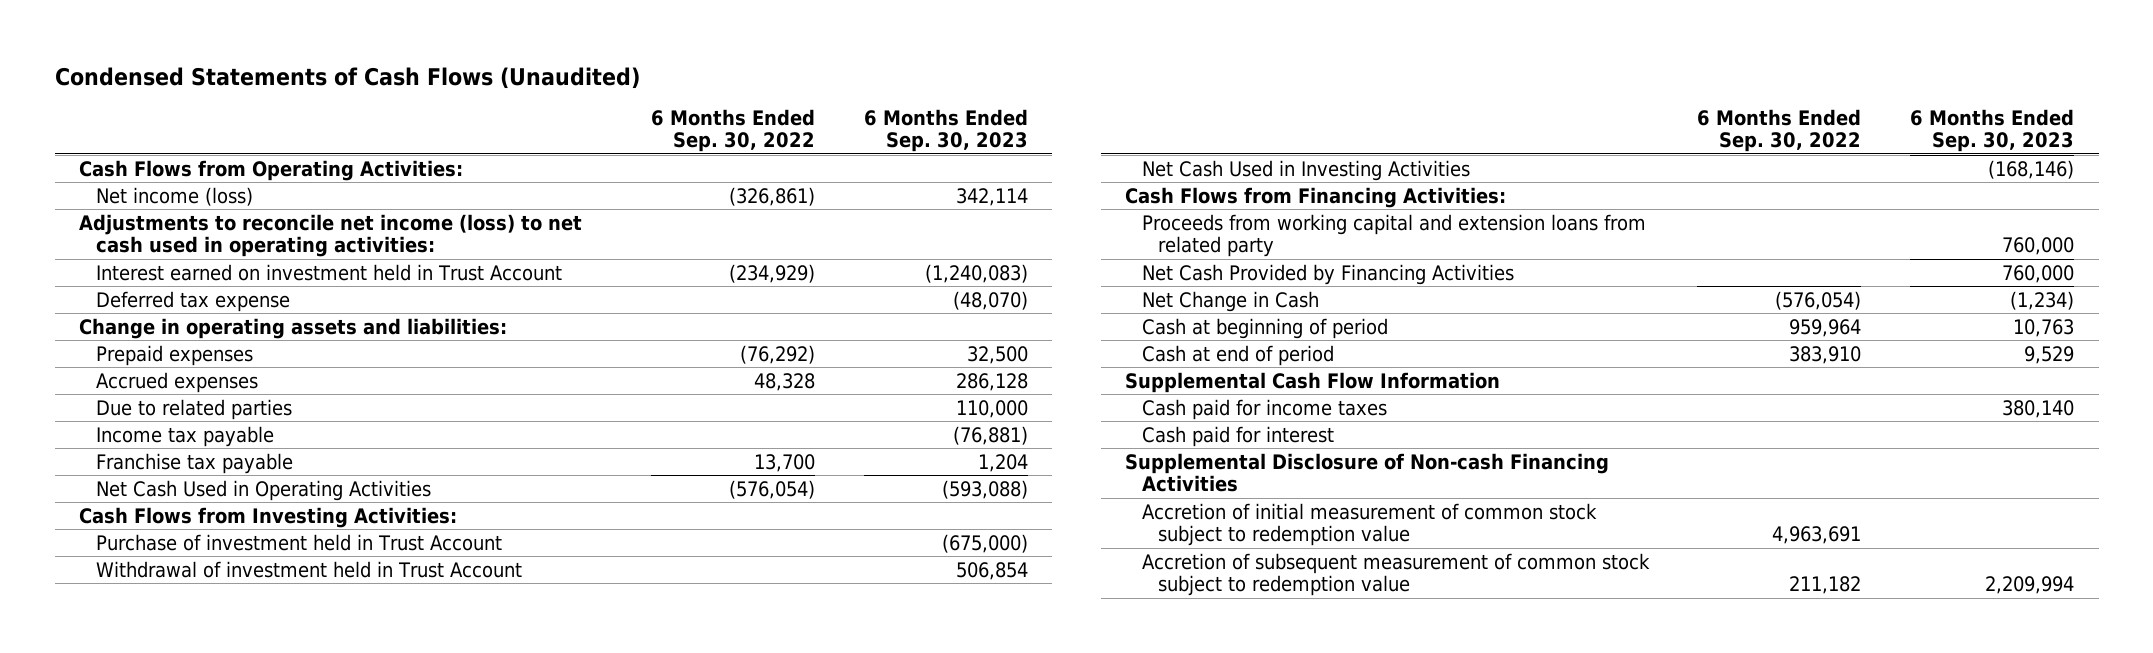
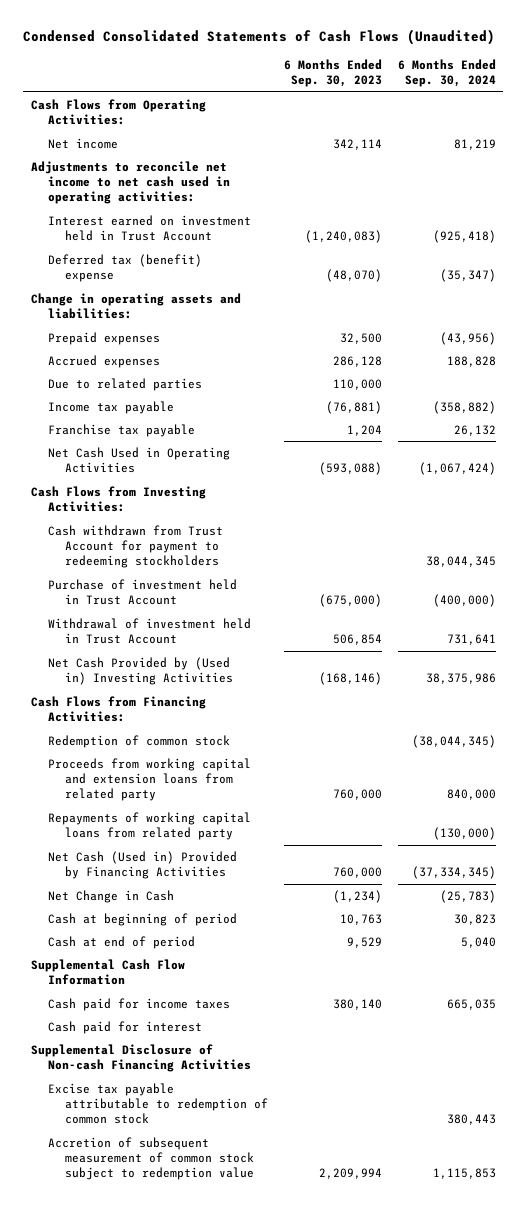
[54,66,640,89] Condensed Statements of Cash Flows (Unaudited) -> [23,29,496,46] Condensed Consolidated Statements of Cash Flows (Unaudited)
[651,108,816,153] 6 Months Ended Sep. 30, 2022 -> none
none -> [397,59,496,88] 6 Months Ended Sep. 30, 2024
[95,186,253,206] Net income (loss) -> [48,137,119,149] Net income
[78,213,582,258] Adjustments to reconcile net income (loss) to net cash used in operating activities: -> [30,160,231,205] Adjustments to reconcile net income to net cash used in operating activities:
[95,290,290,312] Deferred tax expense -> [48,253,203,283] Deferred tax (benefit) expense
none -> [48,524,224,569] Cash withdrawn from Trust Account for payment to redeeming stockholders
[1141,159,1470,181] Net Cash Used in Investing Activities -> [48,656,234,686] Net Cash Provided by (Used in) Investing Activities
none -> [48,734,231,748] Redemption of common stock
none -> [48,811,252,841] Repayments of working capital loans from related party
[1141,263,1514,285] Net Cash Provided by Financing Activities -> [48,850,238,880] Net Cash (Used in) Provided by Financing Activities
[1141,502,1597,547] Accretion of initial measurement of common stock subject to redemption value -> none
none -> [48,1082,269,1125] Excise tax payable attributable to redemption of common stock

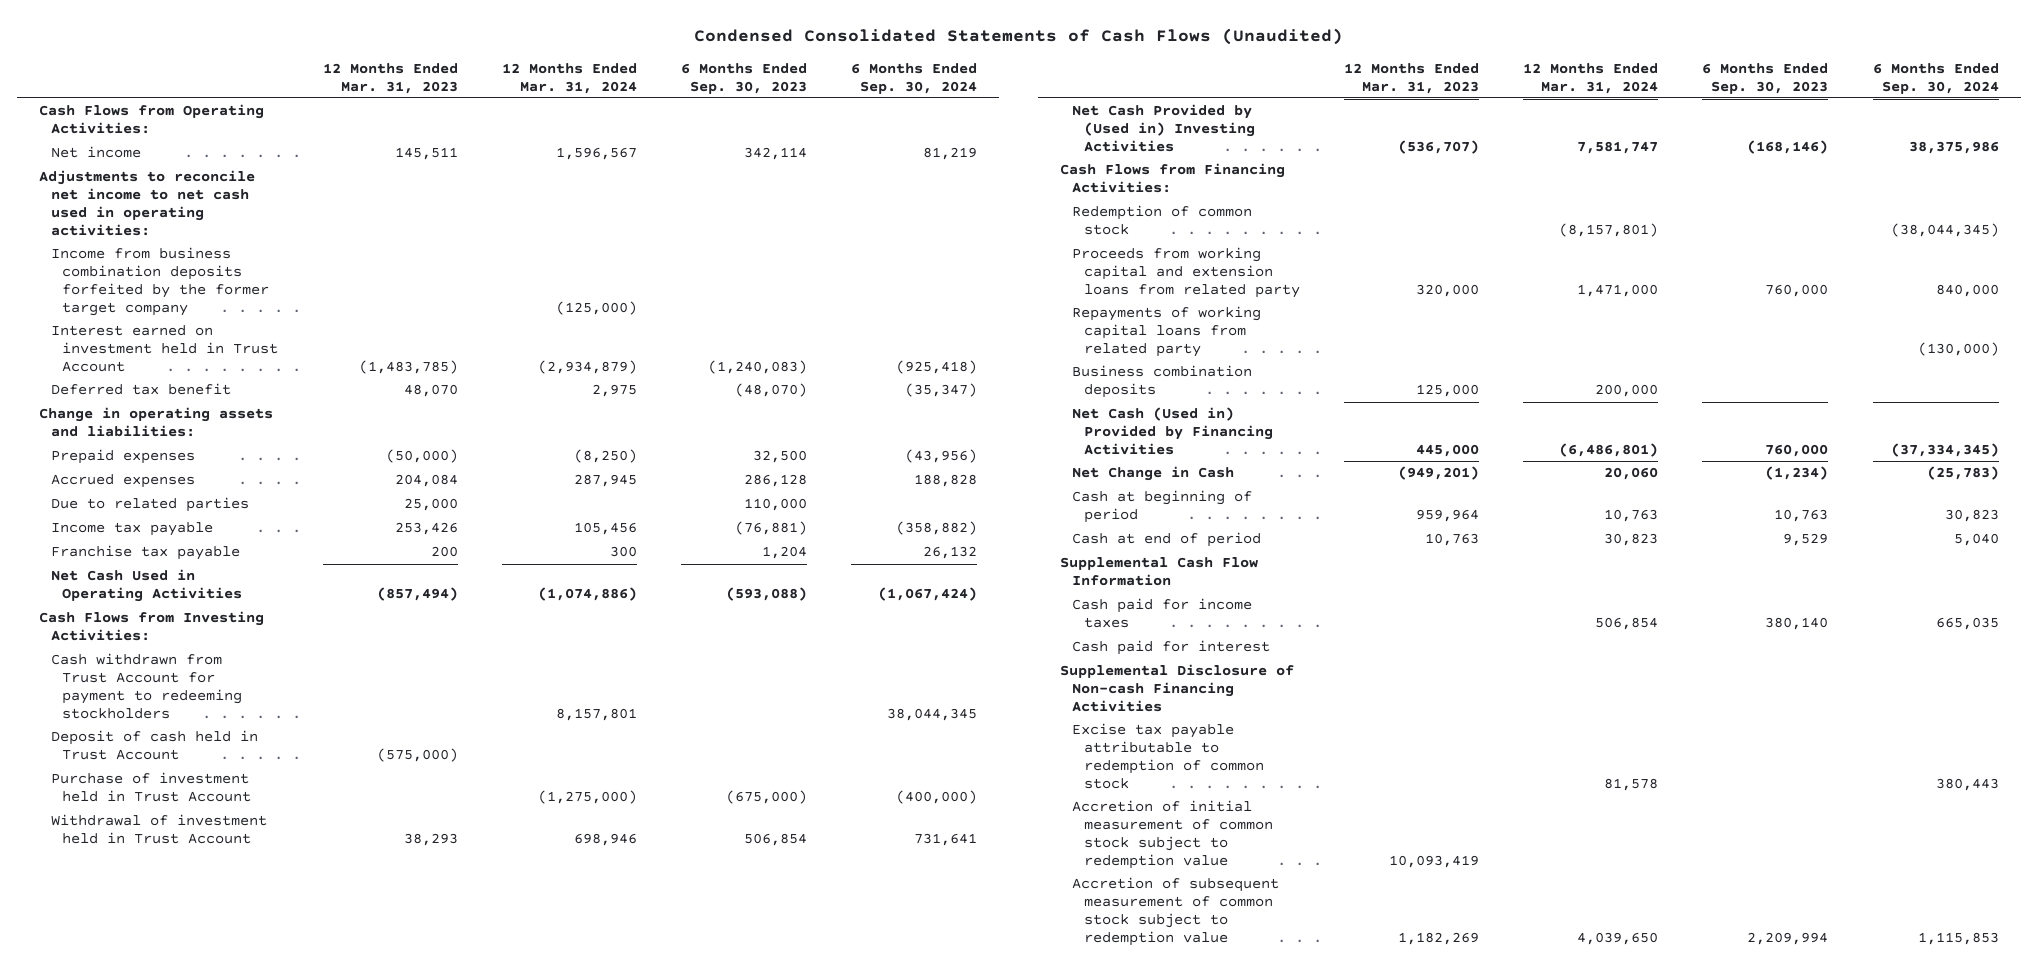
none -> [322,62,458,94] 12 Months Ended Mar. 31, 2023
none -> [501,62,637,94] 12 Months Ended Mar. 31, 2024
none -> [50,247,270,316] Income from business combination deposits forfeited by the former target company
[48,253,203,283] Deferred tax (benefit) expense -> [50,383,231,396] Deferred tax benefit
none -> [50,730,258,761] Deposit of cash held in Trust Account
none -> [1071,365,1252,399] Business combination deposits
none -> [1071,800,1273,869] Accretion of initial measurement of common stock subject to redemption value

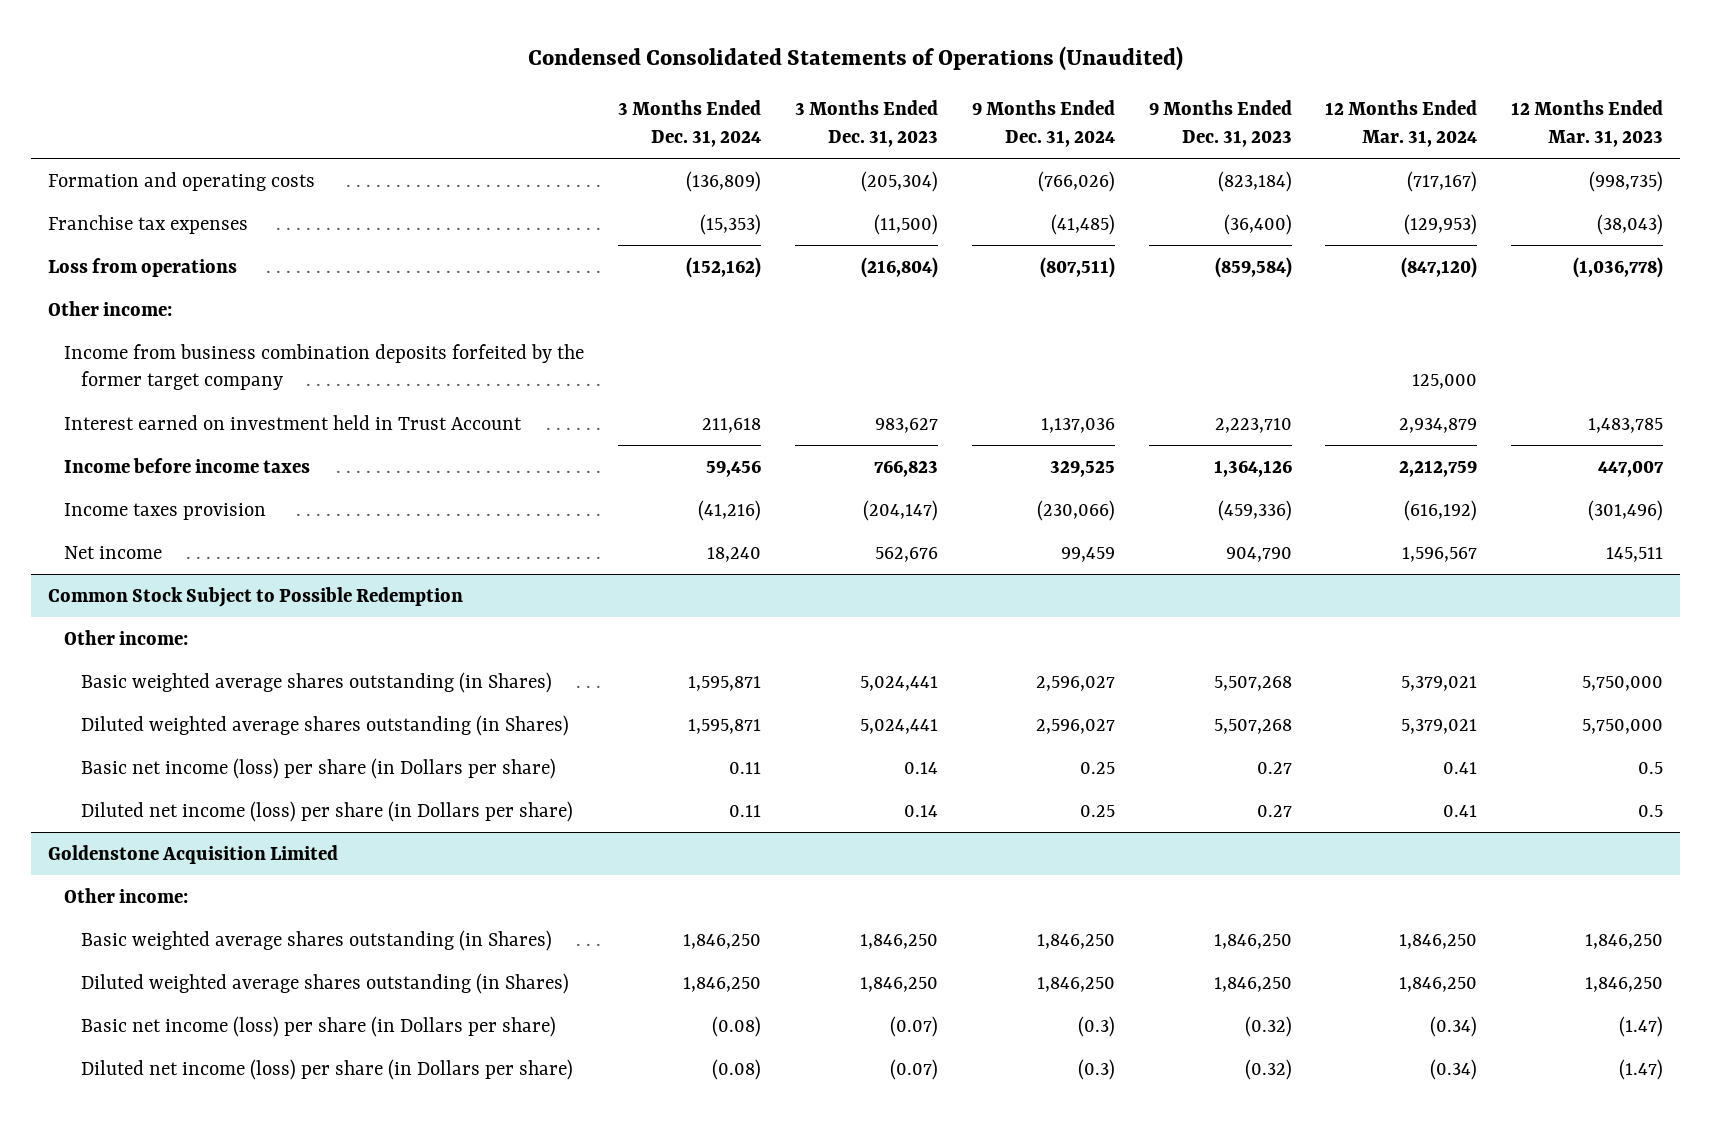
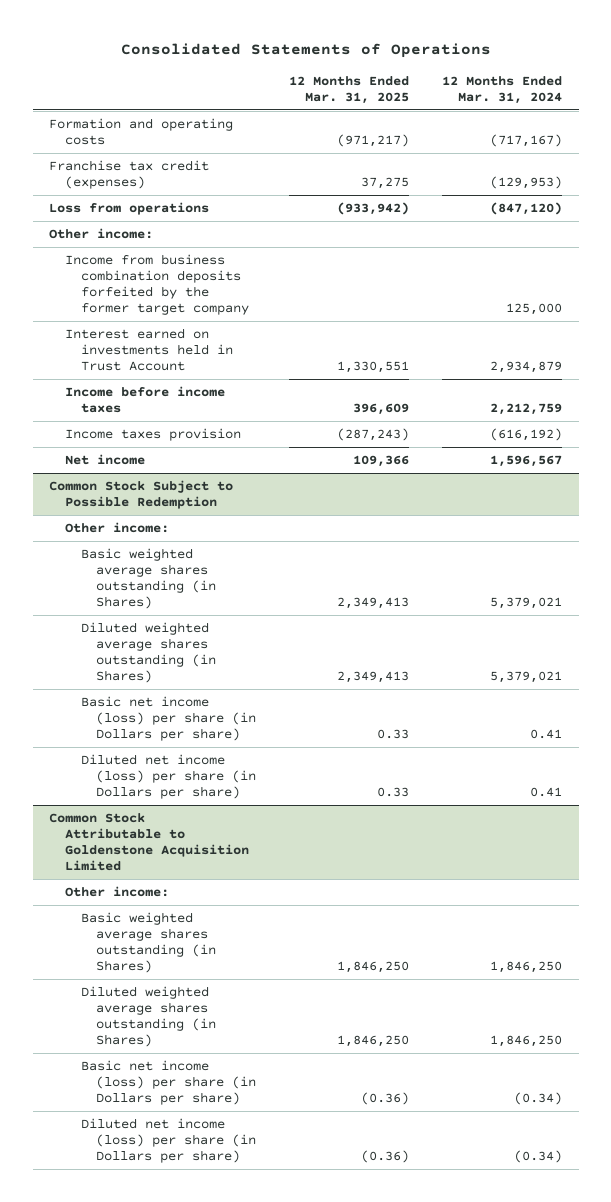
[527,46,1183,72] Condensed Consolidated Statements of Operations (Unaudited) -> [120,43,491,59] Consolidated Statements of Operations
[618,100,762,147] 3 Months Ended Dec. 31, 2024 -> none
[794,100,938,147] 3 Months Ended Dec. 31, 2023 -> none
[971,100,1115,147] 9 Months Ended Dec. 31, 2024 -> none
[1148,100,1292,147] 9 Months Ended Dec. 31, 2023 -> none
[1511,100,1664,147] 12 Months Ended Mar. 31, 2023 -> none
none -> [289,76,410,105] 12 Months Ended Mar. 31, 2025
[48,214,249,234] Franchise tax expenses -> [49,159,210,189] Franchise tax credit (expenses)
[64,414,523,430] Interest earned on investment held in Trust Account -> [64,327,233,371] Interest earned on investments held in Trust Account
[48,844,339,864] Goldenstone Acquisition Limited -> none
none -> [49,812,249,871] Common Stock Attributable to Goldenstone Acquisition Limited

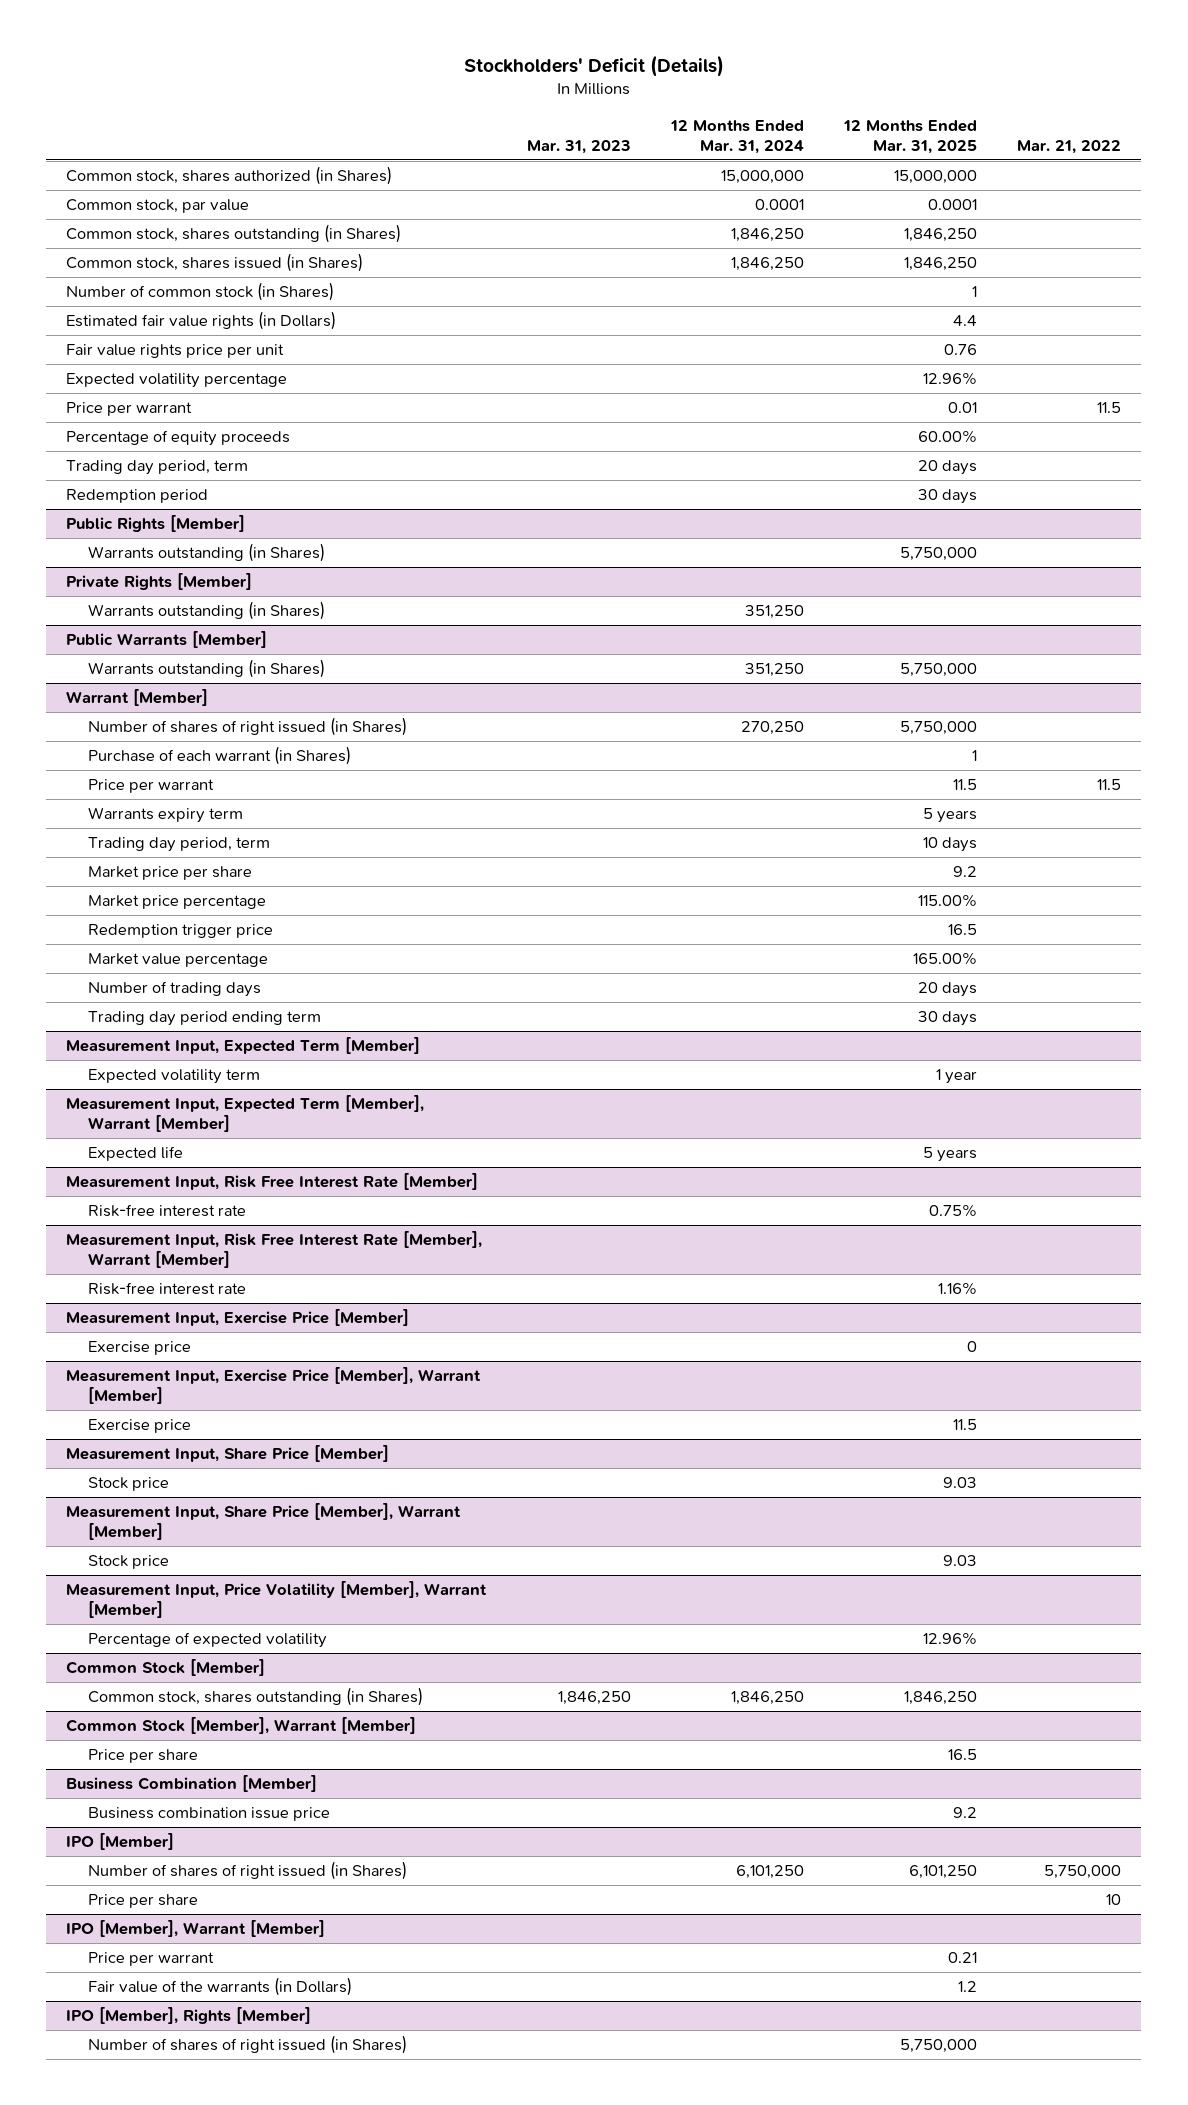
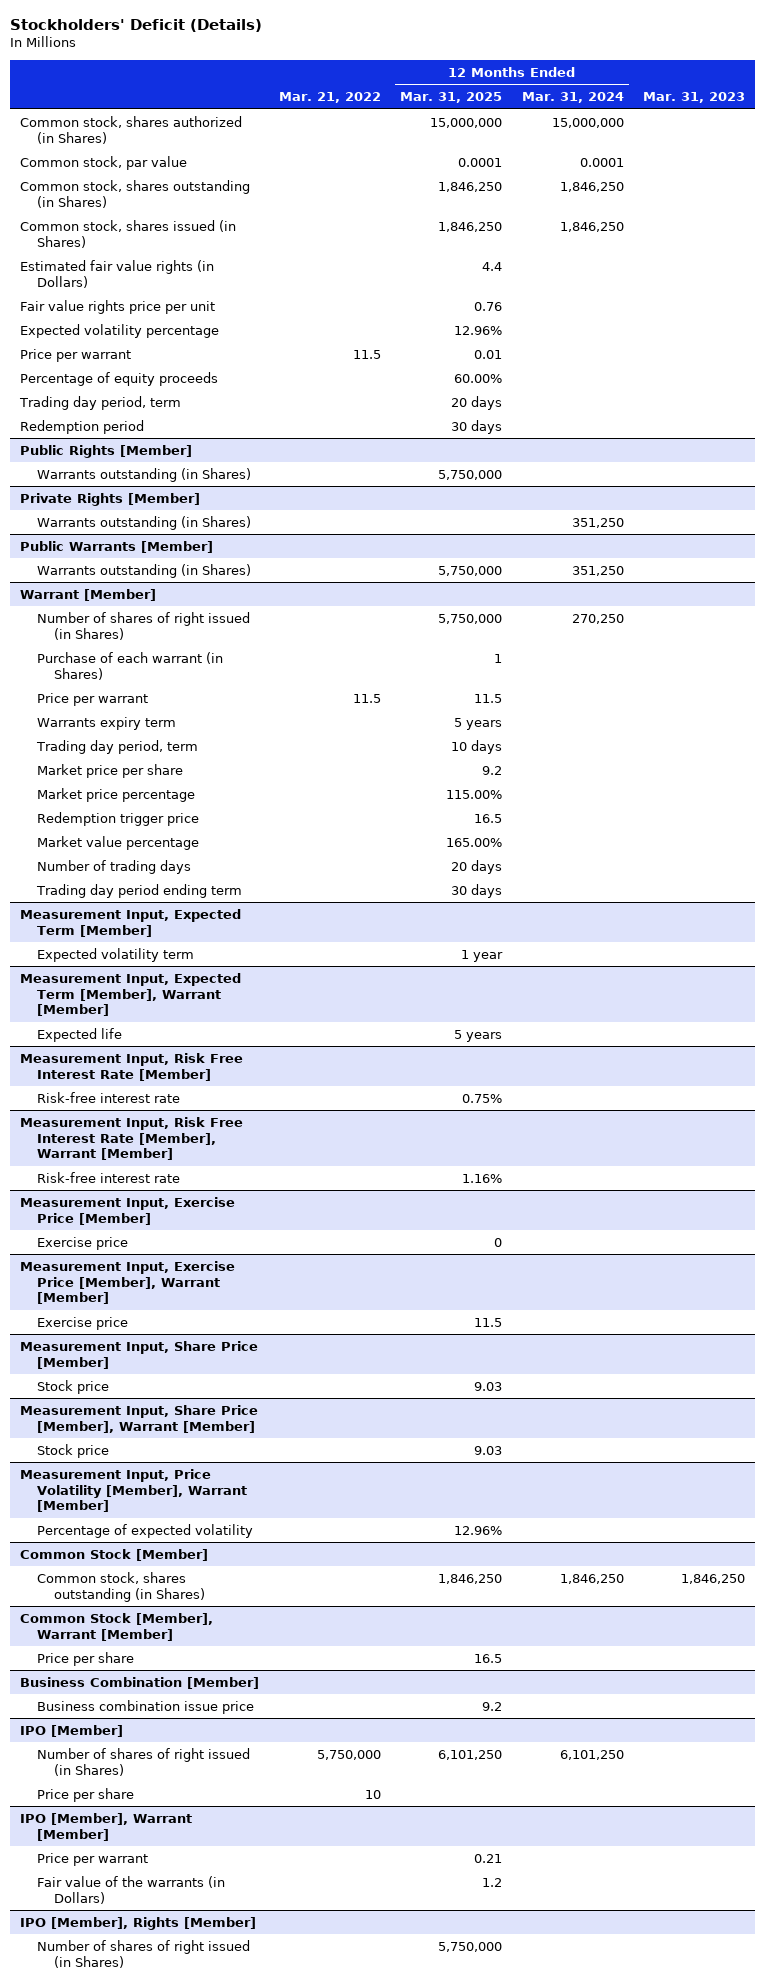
[66,282,335,302] Number of common stock (in Shares) -> none

